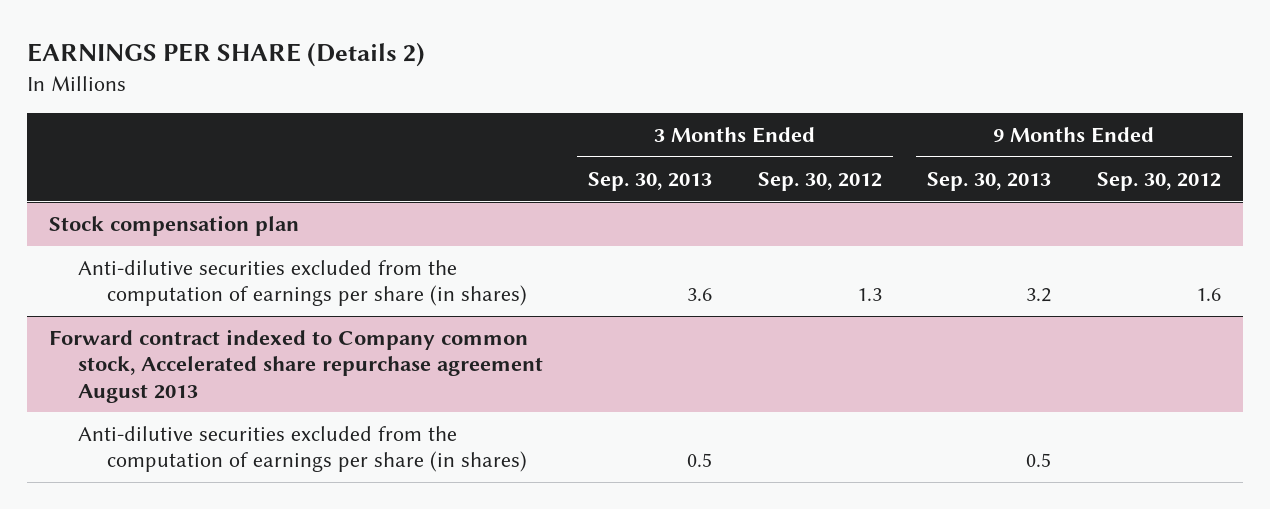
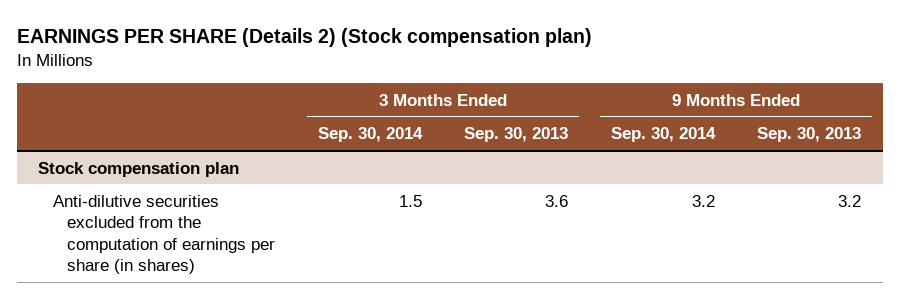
[26,42,425,68] EARNINGS PER SHARE (Details 2) -> [17,28,593,48] EARNINGS PER SHARE (Details 2) (Stock compensation plan)
[757,171,882,191] Sep. 30, 2012 -> none
[1096,171,1221,191] Sep. 30, 2012 -> none
none -> [317,127,423,143] Sep. 30, 2014
none -> [610,127,716,143] Sep. 30, 2014
[49,329,544,403] Forward contract indexed to Company common stock, Accelerated share repurchase agreement August 2013 -> none
[78,426,527,473] Anti-dilutive securities excluded from the computation of earnings per share (in shares) -> none

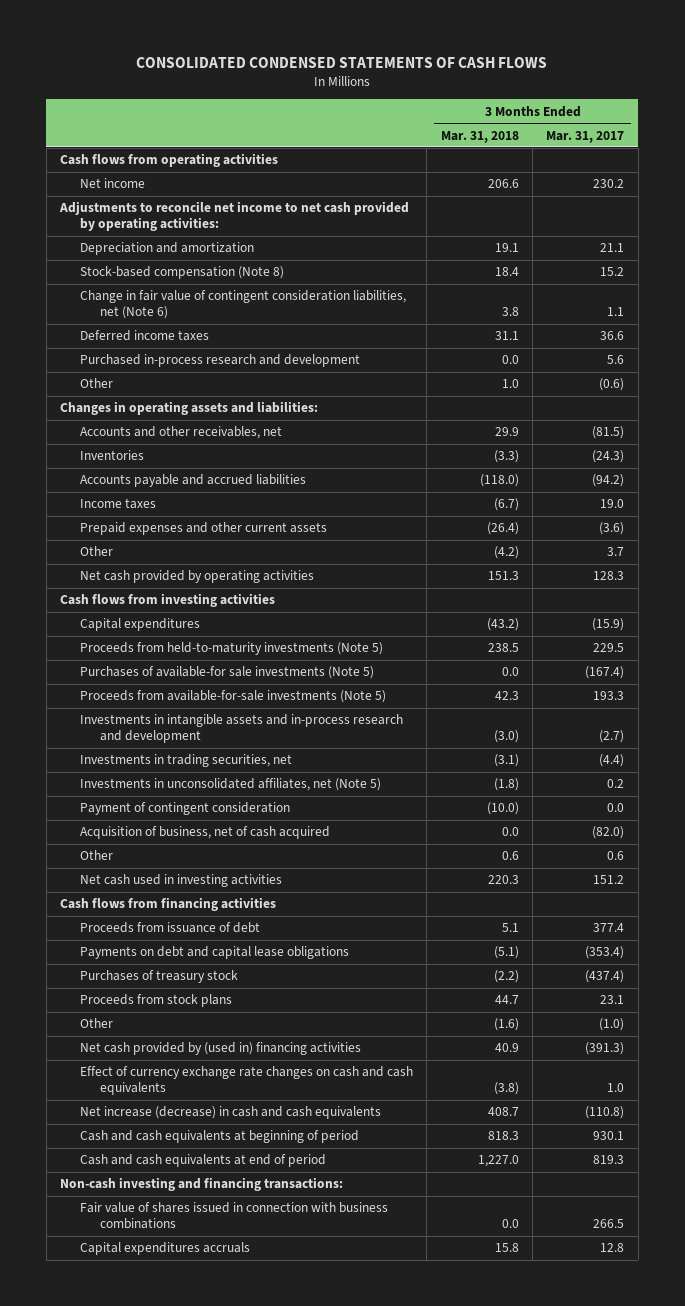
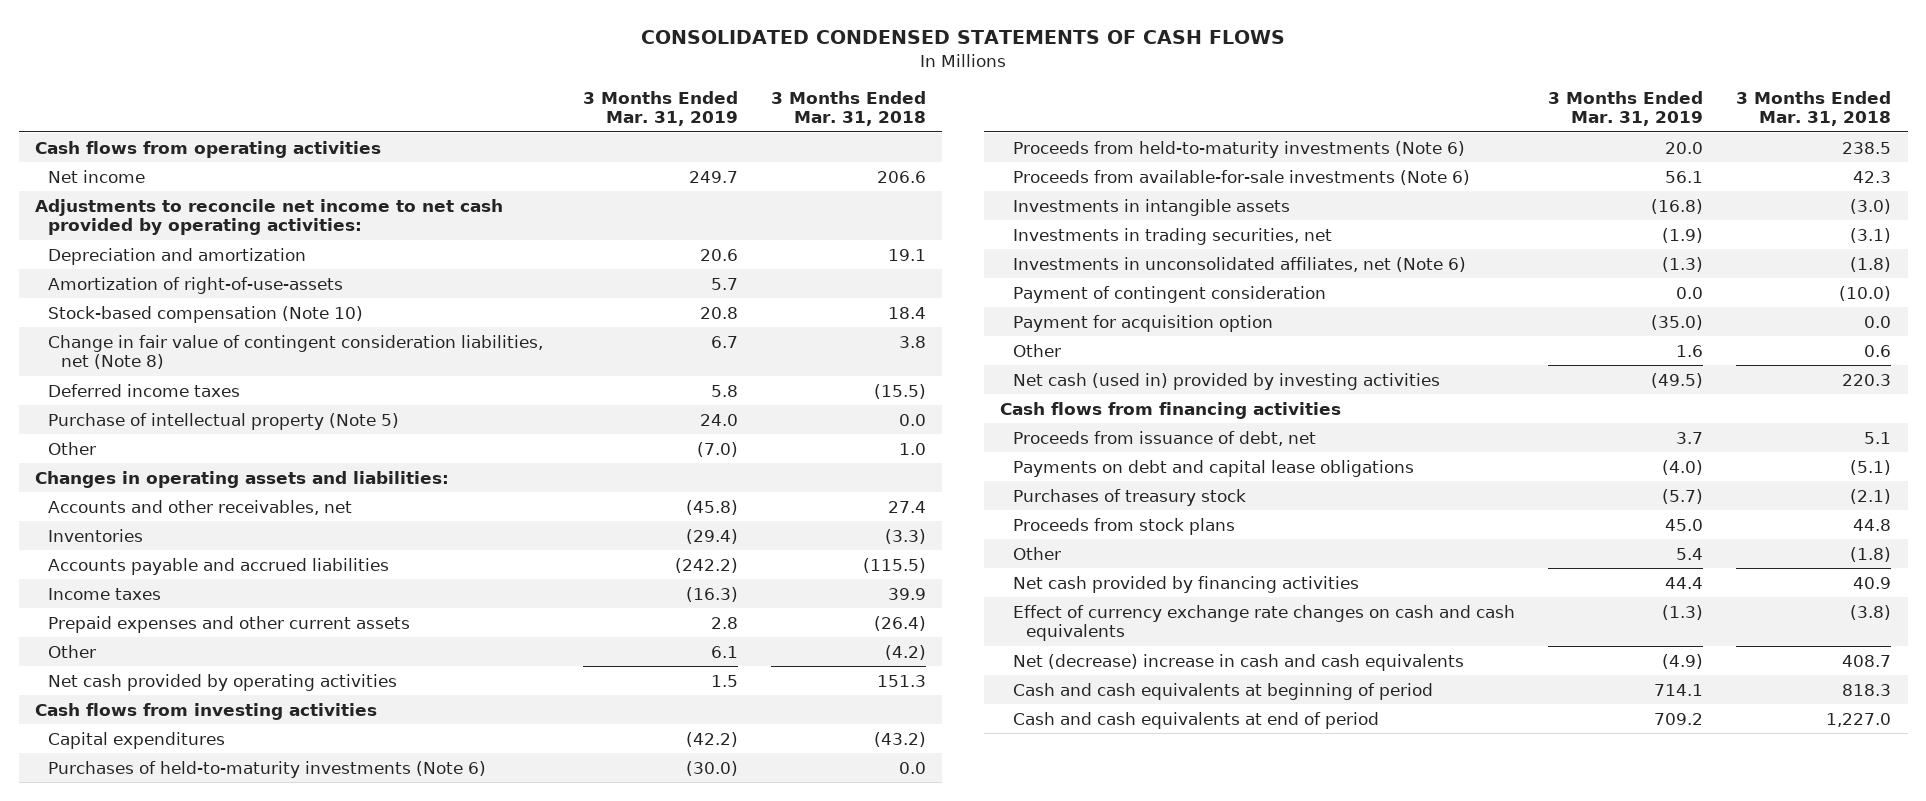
[546,130,625,143] Mar. 31, 2017 -> none
none -> [582,90,738,127] 3 Months Ended Mar. 31, 2019
none -> [47,276,343,294] Amortization of right-of-use-assets
[80,266,285,280] Stock-based compensation (Note 8) -> [47,305,363,323] Stock-based compensation (Note 10)
[80,290,407,320] Change in fair value of contingent consideration liabilities, net (Note 6) -> [47,334,543,369] Change in fair value of contingent consideration liabilities, net (Note 8)
[494,331,519,341] 31.1 -> [873,383,926,399] (15.5)
[80,354,361,368] Purchased in-process research and development -> [47,412,399,430] Purchase of intellectual property (Note 5)
[494,427,519,437] 29.9 -> [887,500,926,513] 27.4
[479,474,519,488] (118.0) -> [862,557,926,573] (115.5)
[493,498,519,512] (6.7) -> [887,587,926,600] 39.9
[80,666,375,680] Purchases of available-for sale investments (Note 5) -> none
none -> [47,760,486,778] Purchases of held-to-maturity investments (Note 6)
[80,642,384,656] Proceeds from held-to-maturity investments (Note 5) -> [1013,140,1466,158] Proceeds from held-to-maturity investments (Note 6)
[80,690,387,704] Proceeds from available-for-sale investments (Note 5) -> [1013,169,1471,185] Proceeds from available-for-sale investments (Note 6)
[80,714,404,744] Investments in intangible assets and in-process research and development -> [1013,198,1291,216] Investments in intangible assets
[80,778,382,792] Investments in unconsolidated affiliates, net (Note 5) -> [1013,256,1467,272] Investments in unconsolidated affiliates, net (Note 6)
[80,826,331,840] Acquisition of business, net of cash acquired -> [1013,314,1274,332] Payment for acquisition option
[80,874,283,888] Net cash used in investing activities -> [1013,372,1441,390] Net cash (used in) provided by investing activities
[80,922,261,934] Proceeds from issuance of debt -> [1013,430,1317,446] Proceeds from issuance of debt, net
[493,970,519,984] (2.2) -> [1850,488,1892,504] (2.1)
[494,995,519,1005] 44.7 -> [1853,518,1892,531] 44.8
[493,1018,519,1032] (1.6) -> [1850,546,1892,562] (1.8)
[80,1042,362,1056] Net cash provided by (used in) financing activities -> [1013,575,1360,593] Net cash provided by financing activities
[80,1106,382,1120] Net increase (decrease) in cash and cash equivalents -> [1013,653,1465,671] Net (decrease) increase in cash and cash equivalents
[60,1177,344,1192] Non-cash investing and financing transactions: -> none
[80,1202,389,1230] Fair value of shares issued in connection with business combinations -> none
[80,1242,251,1256] Capital expenditures accruals -> none

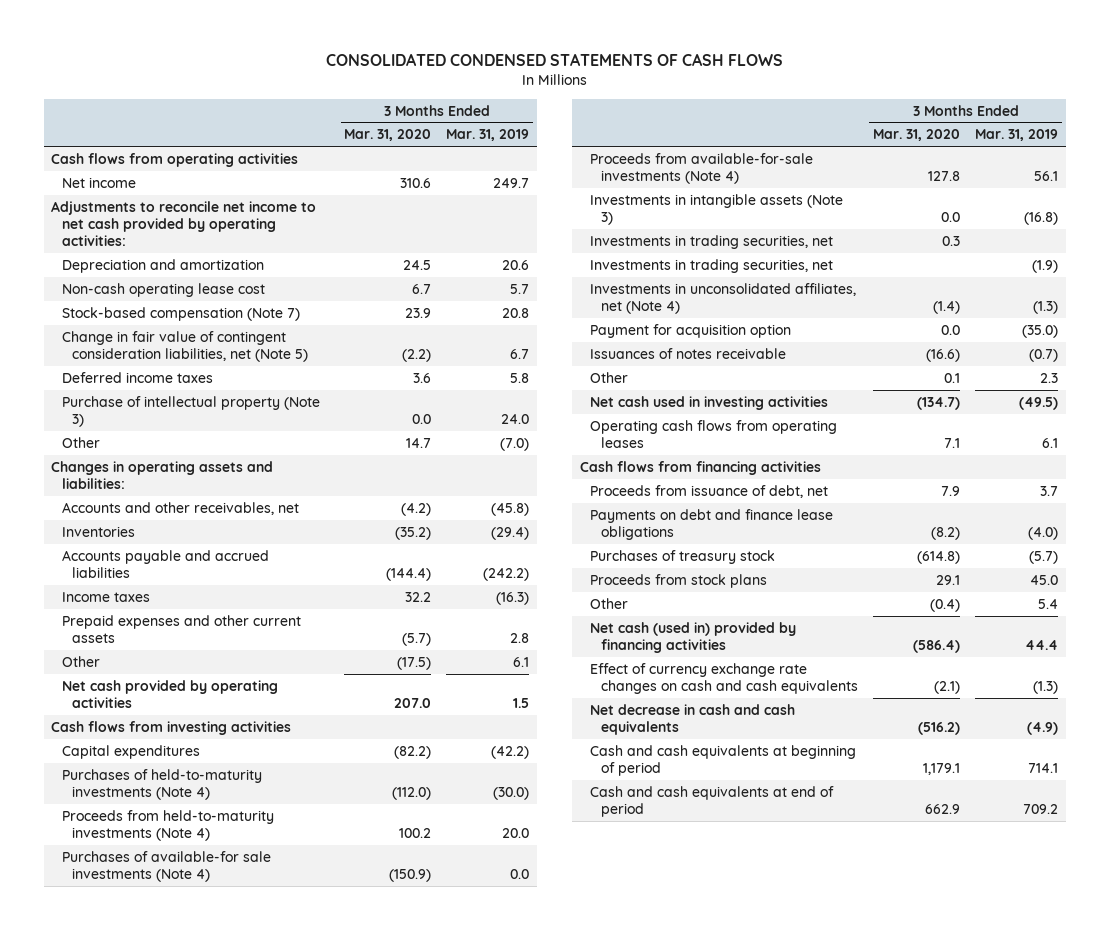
[770,90,926,127] 3 Months Ended Mar. 31, 2018 -> none
none -> [344,129,432,142] Mar. 31, 2020
[47,276,343,294] Amortization of right-of-use-assets -> [61,282,265,297] Non-cash operating lease cost
[47,305,363,323] Stock-based compensation (Note 10) -> [61,306,300,321] Stock-based compensation (Note 7)
[47,334,543,369] Change in fair value of contingent consideration liabilities, net (Note 8) -> [61,330,309,362] Change in fair value of contingent consideration liabilities, net (Note 5)
[47,412,399,430] Purchase of intellectual property (Note 5) -> [61,395,320,427] Purchase of intellectual property (Note 3)
[47,760,486,778] Purchases of held-to-maturity investments (Note 6) -> [61,768,262,800] Purchases of held-to-maturity investments (Note 4)
[1013,140,1466,158] Proceeds from held-to-maturity investments (Note 6) -> [61,809,274,841] Proceeds from held-to-maturity investments (Note 4)
none -> [61,850,271,882] Purchases of available-for sale investments (Note 4)
[1013,169,1471,185] Proceeds from available-for-sale investments (Note 6) -> [590,152,814,184] Proceeds from available-for-sale investments (Note 4)
[1013,198,1291,216] Investments in intangible assets -> [590,193,844,225] Investments in intangible assets (Note 3)
none -> [590,234,834,249] Investments in trading securities, net
[1013,285,1327,303] Payment of contingent consideration -> none
[1013,256,1467,272] Investments in unconsolidated affiliates, net (Note 6) -> [590,282,857,314] Investments in unconsolidated affiliates, net (Note 4)
none -> [590,347,787,359] Issuances of notes receivable
[1676,344,1704,357] 1.6 -> [1040,372,1059,383] 2.3
[1013,372,1441,390] Net cash (used in) provided by investing activities -> [590,395,829,410] Net cash used in investing activities
none -> [590,419,838,448] Operating cash flows from operating leases
[1013,459,1415,477] Payments on debt and capital lease obligations -> [590,508,834,540] Payments on debt and finance lease obligations
[1013,575,1360,593] Net cash provided by financing activities -> [590,621,797,653] Net cash (used in) provided by financing activities
[1013,653,1465,671] Net (decrease) increase in cash and cash equivalents -> [590,703,796,735] Net decrease in cash and cash equivalents

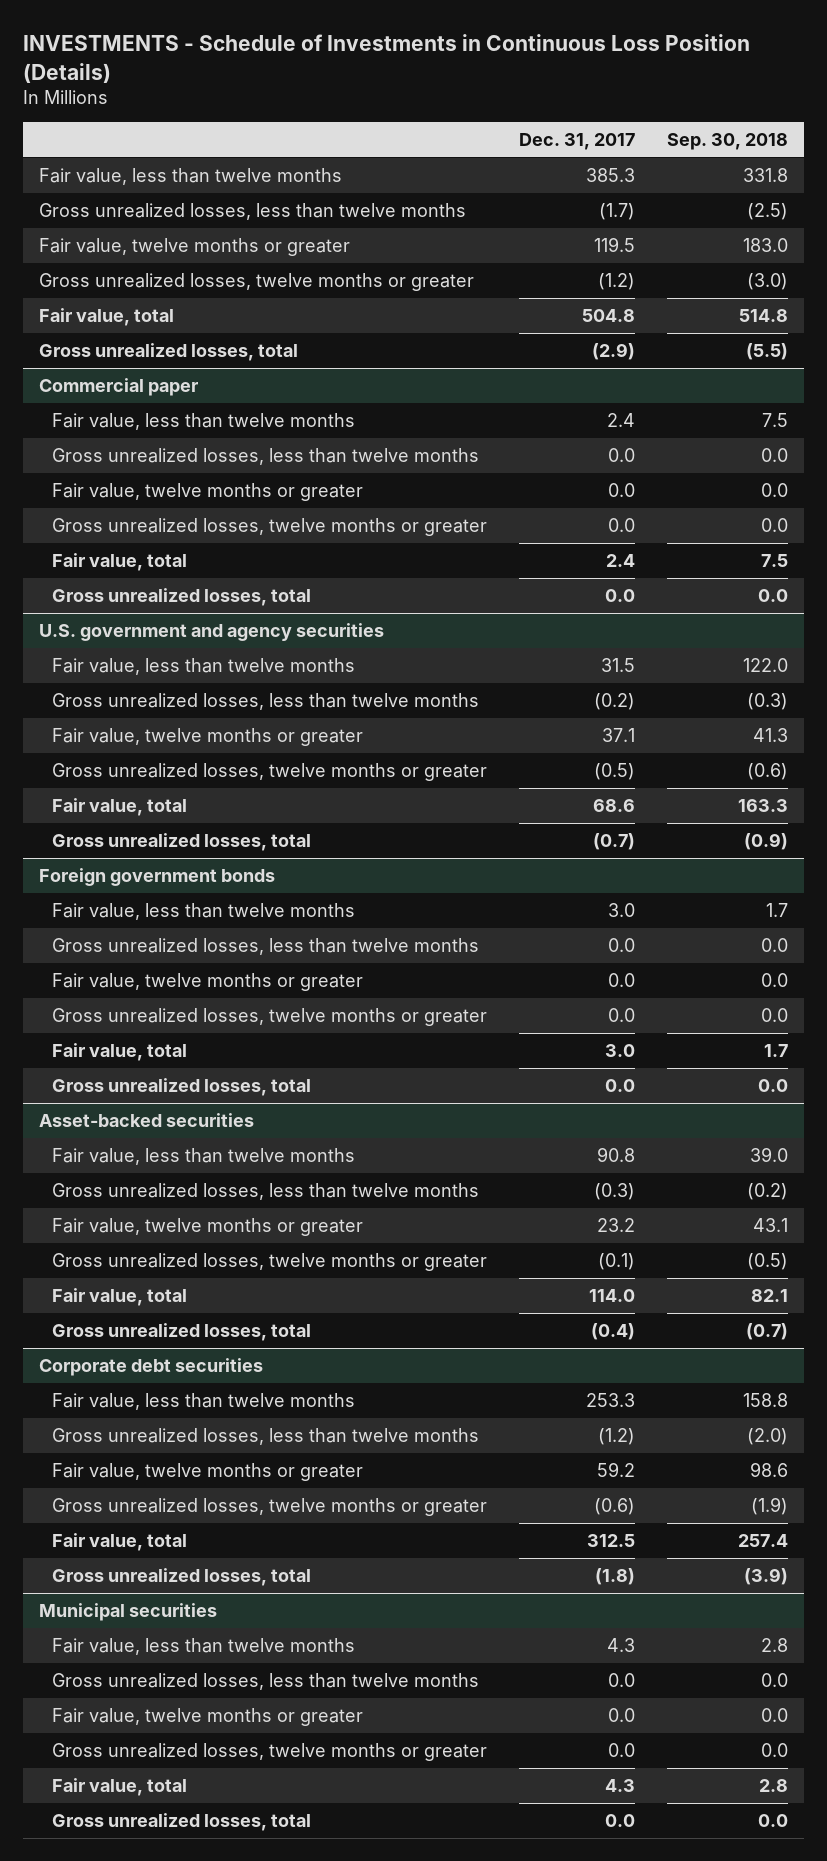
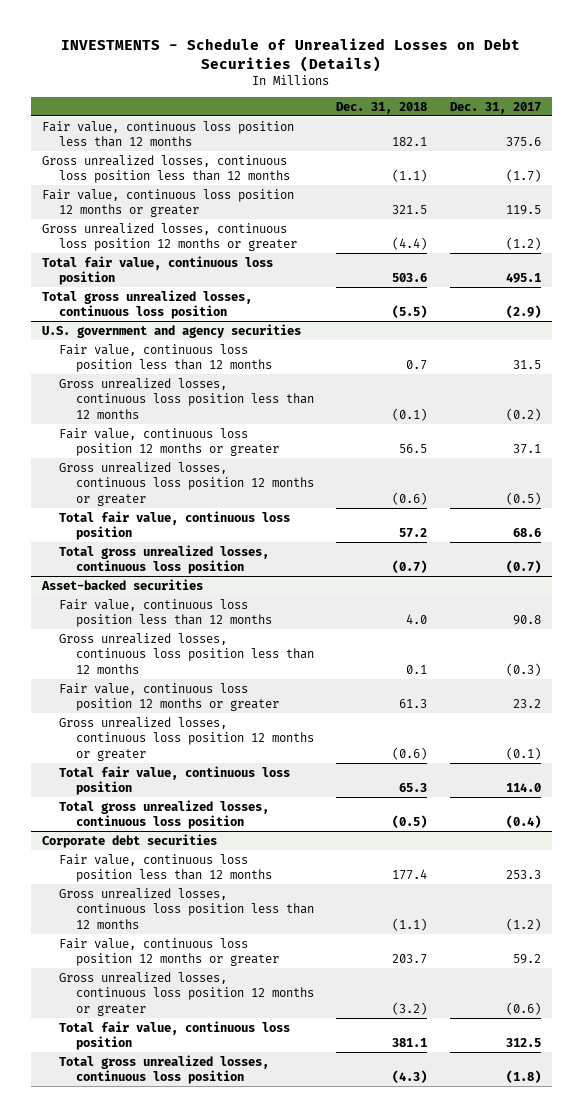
[23,34,751,83] INVESTMENTS - Schedule of Investments in Continuous Loss Position (Details) -> [61,37,521,72] INVESTMENTS - Schedule of Unrealized Losses on Debt Securities (Details)
[666,133,788,151] Sep. 30, 2018 -> none
none -> [336,101,428,114] Dec. 31, 2018
[39,377,199,396] Commercial paper -> none
[52,412,356,430] Fair value, less than twelve months -> none
[52,447,480,465] Gross unrealized losses, less than twelve months -> none
[52,482,364,501] Fair value, twelve months or greater -> none
[52,517,488,536] Gross unrealized losses, twelve months or greater -> none
[52,552,188,571] Fair value, total -> none
[52,587,312,606] Gross unrealized losses, total -> none
[39,167,343,185] Fair value, less than twelve months -> [41,120,294,148] Fair value, continuous loss position less than 12 months
[585,167,635,182] 385.3 -> [505,137,541,148] 375.6
[39,202,467,220] Gross unrealized losses, less than twelve months -> [41,154,290,184] Gross unrealized losses, continuous loss position less than 12 months
[39,237,351,256] Fair value, twelve months or greater -> [41,188,294,218] Fair value, continuous loss position 12 months or greater
[39,272,475,291] Gross unrealized losses, twelve months or greater -> [41,222,297,252] Gross unrealized losses, continuous loss position 12 months or greater
[39,307,175,326] Fair value, total -> [41,255,273,286] Total fair value, continuous loss position
[581,308,635,322] 504.8 -> [505,273,541,284] 495.1
[39,342,299,361] Gross unrealized losses, total -> [41,289,252,320] Total gross unrealized losses, continuous loss position
[39,867,276,886] Foreign government bonds -> none
[52,902,356,920] Fair value, less than twelve months -> none
[52,937,480,955] Gross unrealized losses, less than twelve months -> none
[52,972,364,991] Fair value, twelve months or greater -> none
[52,1007,488,1026] Gross unrealized losses, twelve months or greater -> none
[52,1042,188,1061] Fair value, total -> none
[52,1077,312,1096] Gross unrealized losses, total -> none
[52,657,356,675] Fair value, less than twelve months -> [58,343,272,373] Fair value, continuous loss position less than 12 months
[52,692,480,710] Gross unrealized losses, less than twelve months -> [58,377,314,419] Gross unrealized losses, continuous loss position less than 12 months
[52,727,364,746] Fair value, twelve months or greater -> [58,427,279,457] Fair value, continuous loss position 12 months or greater
[52,762,488,781] Gross unrealized losses, twelve months or greater -> [58,461,314,506] Gross unrealized losses, continuous loss position 12 months or greater
[52,797,188,816] Fair value, total -> [58,510,290,541] Total fair value, continuous loss position
[52,832,312,851] Gross unrealized losses, total -> [58,544,269,575] Total gross unrealized losses, continuous loss position
[52,1147,356,1165] Fair value, less than twelve months -> [58,598,272,628] Fair value, continuous loss position less than 12 months
[52,1182,480,1200] Gross unrealized losses, less than twelve months -> [58,632,314,674] Gross unrealized losses, continuous loss position less than 12 months
[52,1217,364,1236] Fair value, twelve months or greater -> [58,682,279,712] Fair value, continuous loss position 12 months or greater
[52,1252,488,1271] Gross unrealized losses, twelve months or greater -> [58,716,314,761] Gross unrealized losses, continuous loss position 12 months or greater
[52,1287,188,1306] Fair value, total -> [58,765,290,796] Total fair value, continuous loss position
[52,1322,312,1341] Gross unrealized losses, total -> [58,799,269,830] Total gross unrealized losses, continuous loss position
[39,1602,218,1621] Municipal securities -> none
[52,1637,356,1655] Fair value, less than twelve months -> none
[52,1672,480,1690] Gross unrealized losses, less than twelve months -> none
[52,1707,364,1726] Fair value, twelve months or greater -> none
[52,1742,488,1761] Gross unrealized losses, twelve months or greater -> none
[52,1777,188,1796] Fair value, total -> none
[52,1812,312,1831] Gross unrealized losses, total -> none
[52,1392,356,1410] Fair value, less than twelve months -> [58,853,272,883] Fair value, continuous loss position less than 12 months
[52,1427,480,1445] Gross unrealized losses, less than twelve months -> [58,887,314,929] Gross unrealized losses, continuous loss position less than 12 months
[52,1462,364,1481] Fair value, twelve months or greater -> [58,937,279,967] Fair value, continuous loss position 12 months or greater
[52,1497,488,1516] Gross unrealized losses, twelve months or greater -> [58,971,314,1016] Gross unrealized losses, continuous loss position 12 months or greater
[52,1532,188,1551] Fair value, total -> [58,1020,290,1051] Total fair value, continuous loss position
[52,1567,312,1586] Gross unrealized losses, total -> [58,1054,269,1085] Total gross unrealized losses, continuous loss position

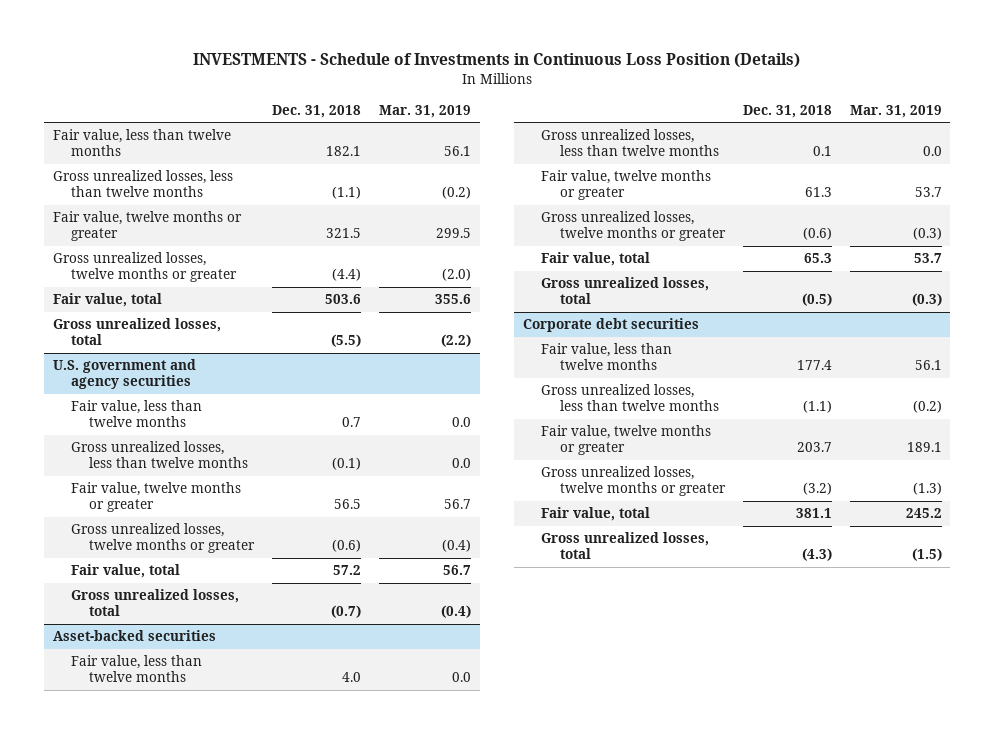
[61,37,521,72] INVESTMENTS - Schedule of Unrealized Losses on Debt Securities (Details) -> [193,53,801,69] INVESTMENTS - Schedule of Investments in Continuous Loss Position (Details)
[449,101,541,114] Dec. 31, 2017 -> none
none -> [379,104,472,118] Mar. 31, 2019
[41,120,294,148] Fair value, continuous loss position less than 12 months -> [52,129,231,157] Fair value, less than twelve months
[41,154,290,184] Gross unrealized losses, continuous loss position less than 12 months -> [52,170,233,198] Gross unrealized losses, less than twelve months
[41,188,294,218] Fair value, continuous loss position 12 months or greater -> [52,211,242,242] Fair value, twelve months or greater
[41,222,297,252] Gross unrealized losses, continuous loss position 12 months or greater -> [52,252,238,283] Gross unrealized losses, twelve months or greater
[41,255,273,286] Total fair value, continuous loss position -> [52,293,162,308] Fair value, total
[41,289,252,320] Total gross unrealized losses, continuous loss position -> [52,318,221,346] Gross unrealized losses, total
[58,343,272,373] Fair value, continuous loss position less than 12 months -> [71,400,203,428] Fair value, less than twelve months
[58,377,314,419] Gross unrealized losses, continuous loss position less than 12 months -> [71,441,249,469] Gross unrealized losses, less than twelve months
[58,427,279,457] Fair value, continuous loss position 12 months or greater -> [71,482,242,513] Fair value, twelve months or greater
[58,461,314,506] Gross unrealized losses, continuous loss position 12 months or greater -> [71,523,256,554] Gross unrealized losses, twelve months or greater
[58,510,290,541] Total fair value, continuous loss position -> [71,564,181,579] Fair value, total
[58,544,269,575] Total gross unrealized losses, continuous loss position -> [71,589,240,617] Gross unrealized losses, total
[58,598,272,628] Fair value, continuous loss position less than 12 months -> [71,655,203,683] Fair value, less than twelve months
[58,632,314,674] Gross unrealized losses, continuous loss position less than 12 months -> [541,129,719,157] Gross unrealized losses, less than twelve months
[58,682,279,712] Fair value, continuous loss position 12 months or greater -> [541,170,712,201] Fair value, twelve months or greater
[58,716,314,761] Gross unrealized losses, continuous loss position 12 months or greater -> [541,211,726,242] Gross unrealized losses, twelve months or greater
[58,765,290,796] Total fair value, continuous loss position -> [541,252,651,267] Fair value, total
[58,799,269,830] Total gross unrealized losses, continuous loss position -> [541,277,710,305] Gross unrealized losses, total
[58,853,272,883] Fair value, continuous loss position less than 12 months -> [541,343,673,371] Fair value, less than twelve months
[58,887,314,929] Gross unrealized losses, continuous loss position less than 12 months -> [541,384,719,412] Gross unrealized losses, less than twelve months
[58,937,279,967] Fair value, continuous loss position 12 months or greater -> [541,425,712,456] Fair value, twelve months or greater
[58,971,314,1016] Gross unrealized losses, continuous loss position 12 months or greater -> [541,466,726,497] Gross unrealized losses, twelve months or greater
[58,1020,290,1051] Total fair value, continuous loss position -> [541,507,651,522] Fair value, total
[58,1054,269,1085] Total gross unrealized losses, continuous loss position -> [541,532,710,560] Gross unrealized losses, total

